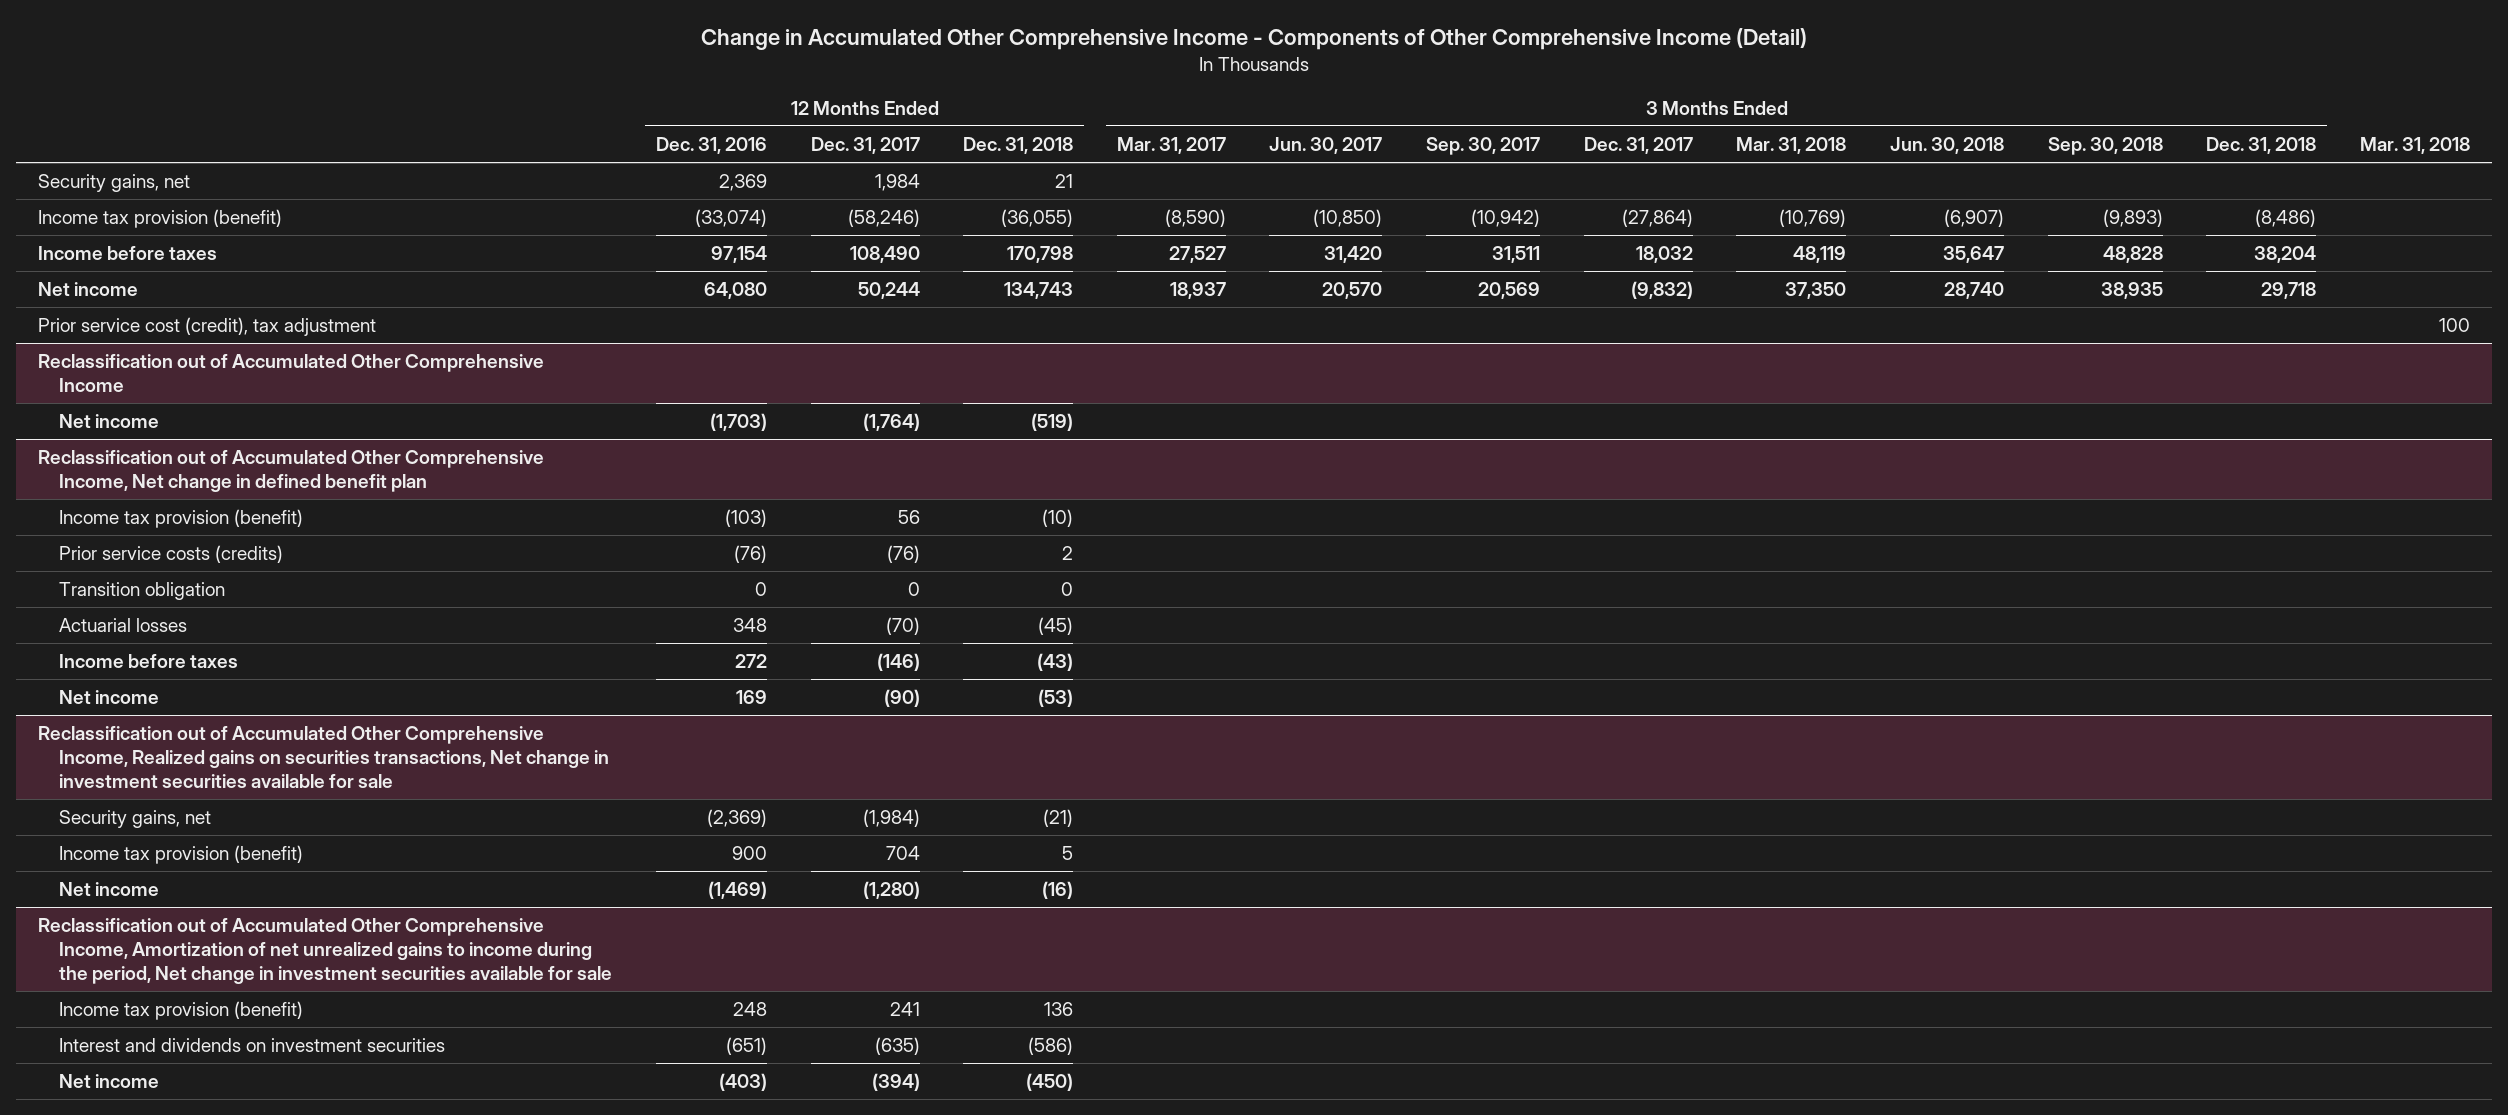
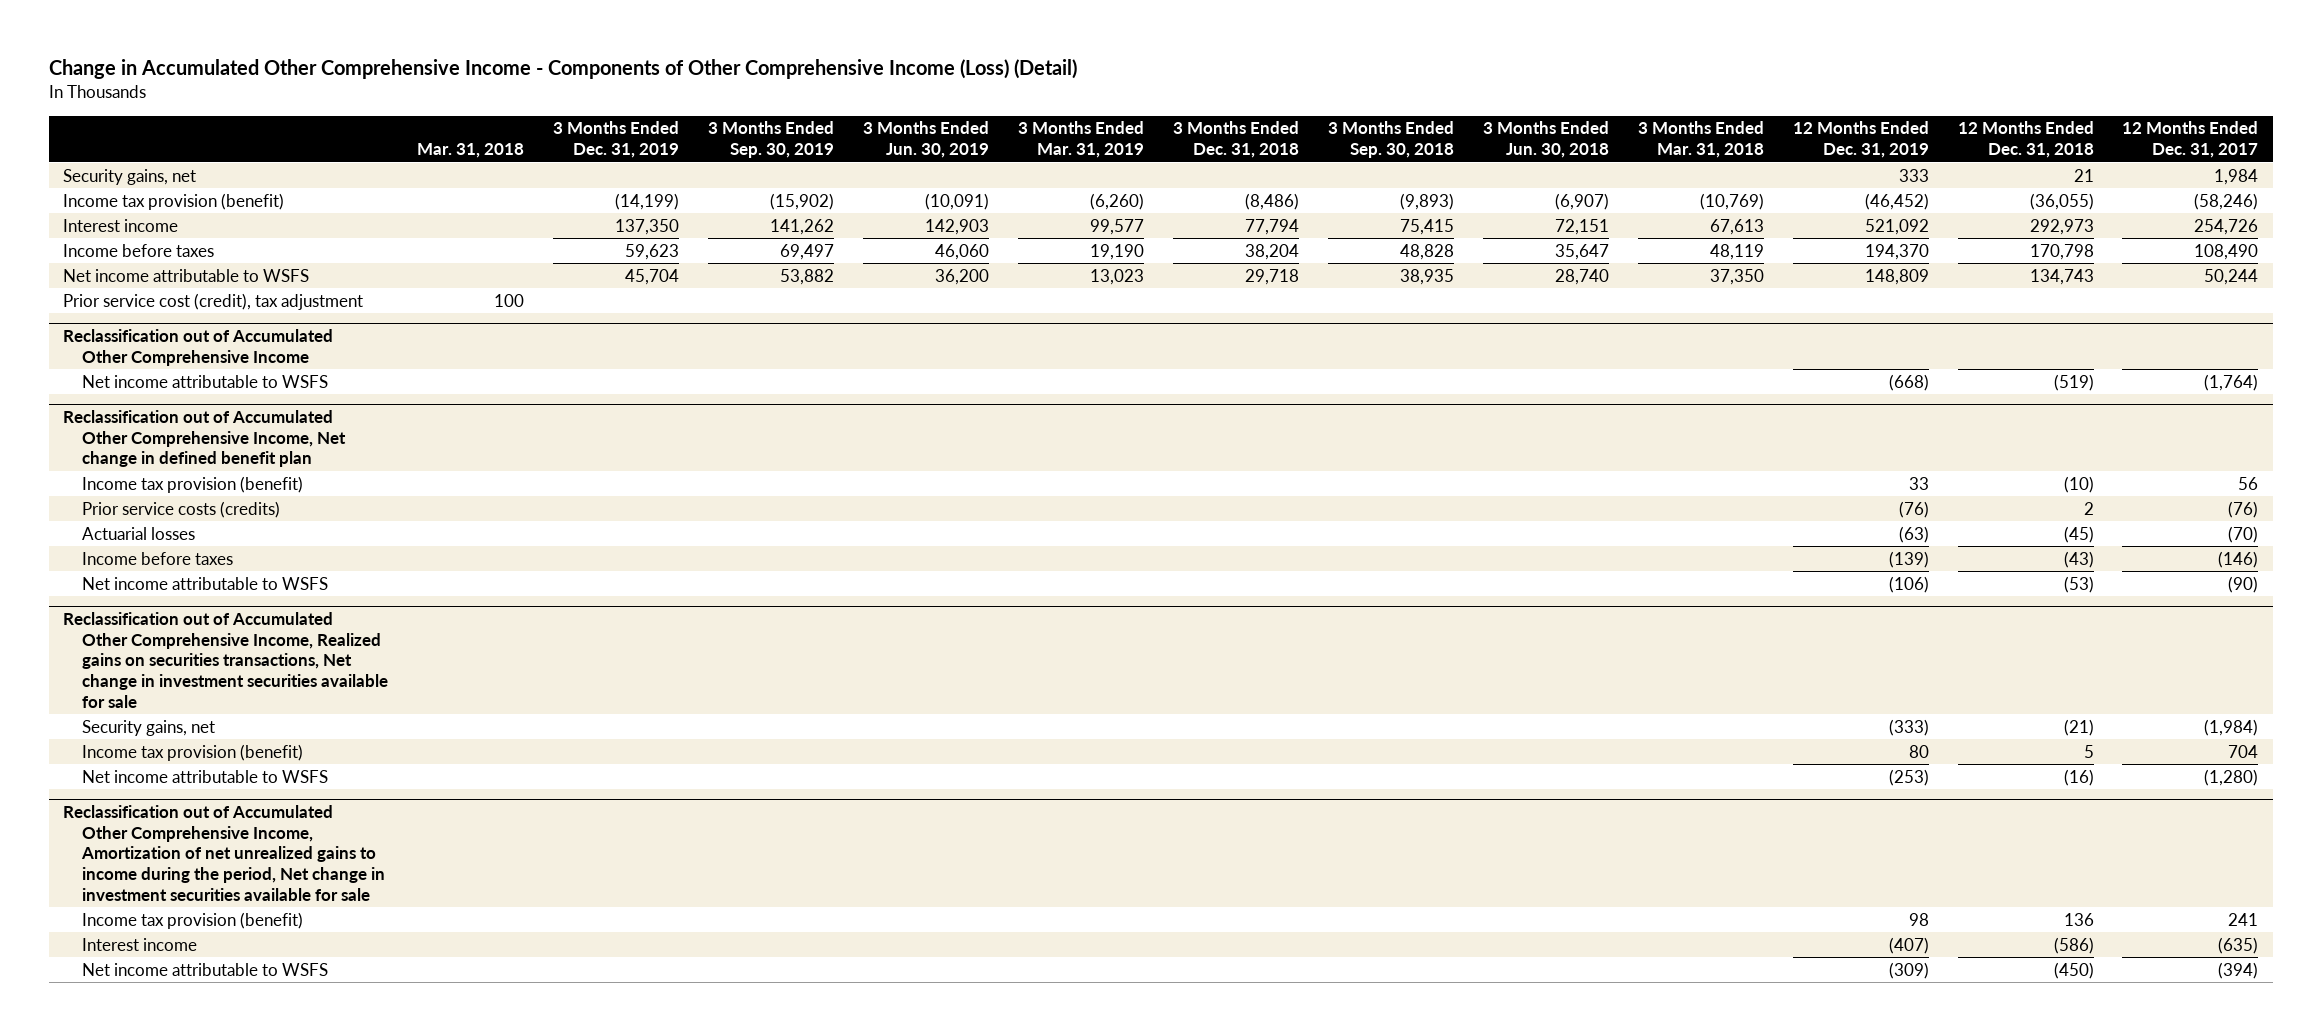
[700,28,1807,51] Change in Accumulated Other Comprehensive Income - Components of Other Comprehensive Income (Detail) -> [48,59,1077,80] Change in Accumulated Other Comprehensive Income - Components of Other Comprehensive Income (Loss) (Detail)
[655,136,767,154] Dec. 31, 2016 -> none
[1116,136,1226,154] Mar. 31, 2017 -> none
[1269,136,1383,154] Jun. 30, 2017 -> none
[1426,136,1541,155] Sep. 30, 2017 -> none
[1583,136,1693,154] Dec. 31, 2017 -> none
none -> [553,121,680,159] 3 Months Ended Dec. 31, 2019
none -> [707,121,834,159] 3 Months Ended Sep. 30, 2019
none -> [862,121,989,159] 3 Months Ended Jun. 30, 2019
none -> [1017,121,1144,159] 3 Months Ended Mar. 31, 2019
none -> [1792,121,1929,159] 12 Months Ended Dec. 31, 2019
none -> [63,218,179,232] Interest income
[37,281,138,296] Net income -> [63,268,310,282] Net income attributable to WSFS
[59,413,160,428] Net income -> [82,374,329,388] Net income attributable to WSFS
[59,581,226,600] Transition obligation -> none
[59,689,160,704] Net income -> [82,576,329,590] Net income attributable to WSFS
[59,881,160,896] Net income -> [82,769,329,783] Net income attributable to WSFS
[59,1037,446,1052] Interest and dividends on investment securities -> [82,937,198,951] Interest income
[59,1073,160,1088] Net income -> [82,962,329,976] Net income attributable to WSFS

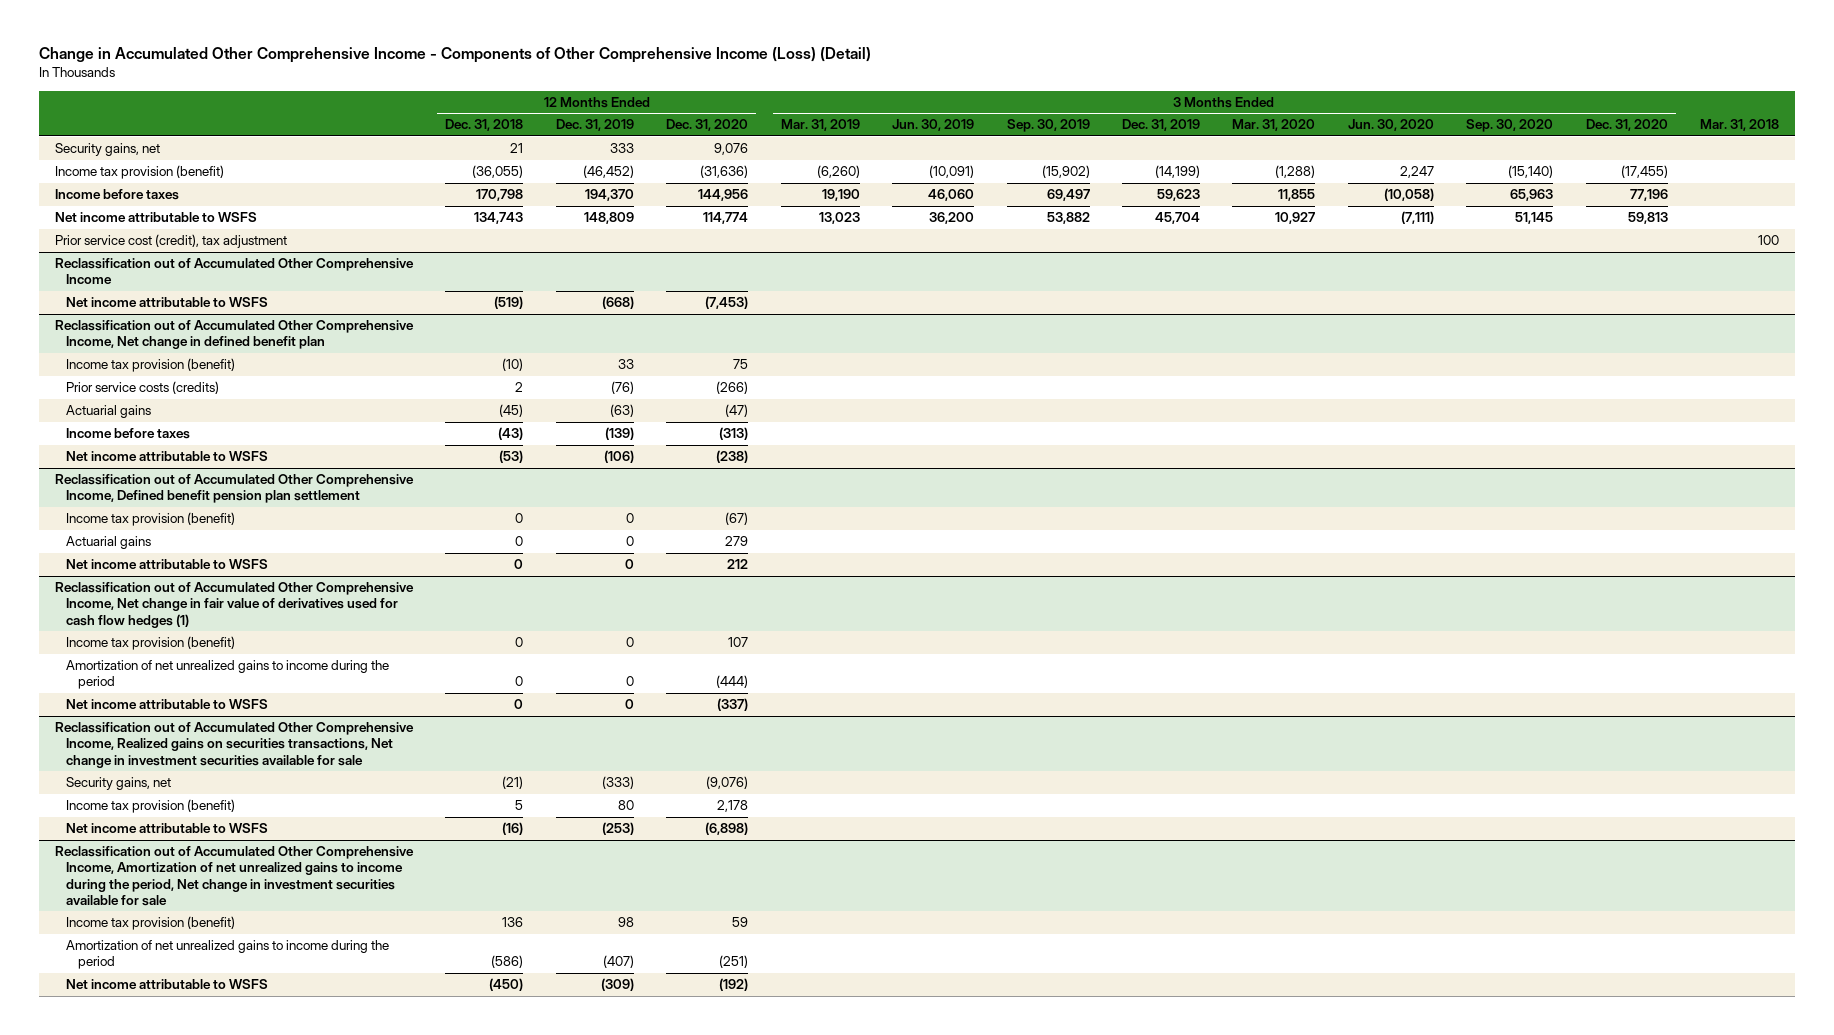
[1172,121,1299,159] 3 Months Ended Dec. 31, 2018 -> none
[1327,121,1454,159] 3 Months Ended Sep. 30, 2018 -> none
[1482,121,1609,159] 3 Months Ended Jun. 30, 2018 -> none
[1637,121,1764,159] 3 Months Ended Mar. 31, 2018 -> none
[2122,121,2259,159] 12 Months Ended Dec. 31, 2017 -> none
none -> [666,119,749,132] Dec. 31, 2020
none -> [1232,119,1316,132] Mar. 31, 2020
none -> [1347,119,1434,132] Jun. 30, 2020
none -> [1466,119,1554,133] Sep. 30, 2020
none -> [1585,119,1668,132] Dec. 31, 2020
[63,218,179,232] Interest income -> none
[82,526,196,540] Actuarial losses -> [66,405,152,419] Actuarial gains
none -> [54,474,414,504] Reclassification out of Accumulated Other Comprehensive Income, Defined benefit pension plan settlement
none -> [66,512,236,527] Income tax provision (benefit)
none -> [66,536,152,550] Actuarial gains
none -> [66,559,269,570] Net income attributable to WSFS
none -> [54,582,414,628] Reclassification out of Accumulated Other Comprehensive Income, Net change in fair value of derivatives used for cash flow hedges (1)
none -> [66,636,236,651] Income tax provision (benefit)
none -> [66,660,390,690] Amortization of net unrealized gains to income during the period
none -> [66,699,269,710] Net income attributable to WSFS
[82,937,198,951] Interest income -> [66,940,390,970] Amortization of net unrealized gains to income during the period

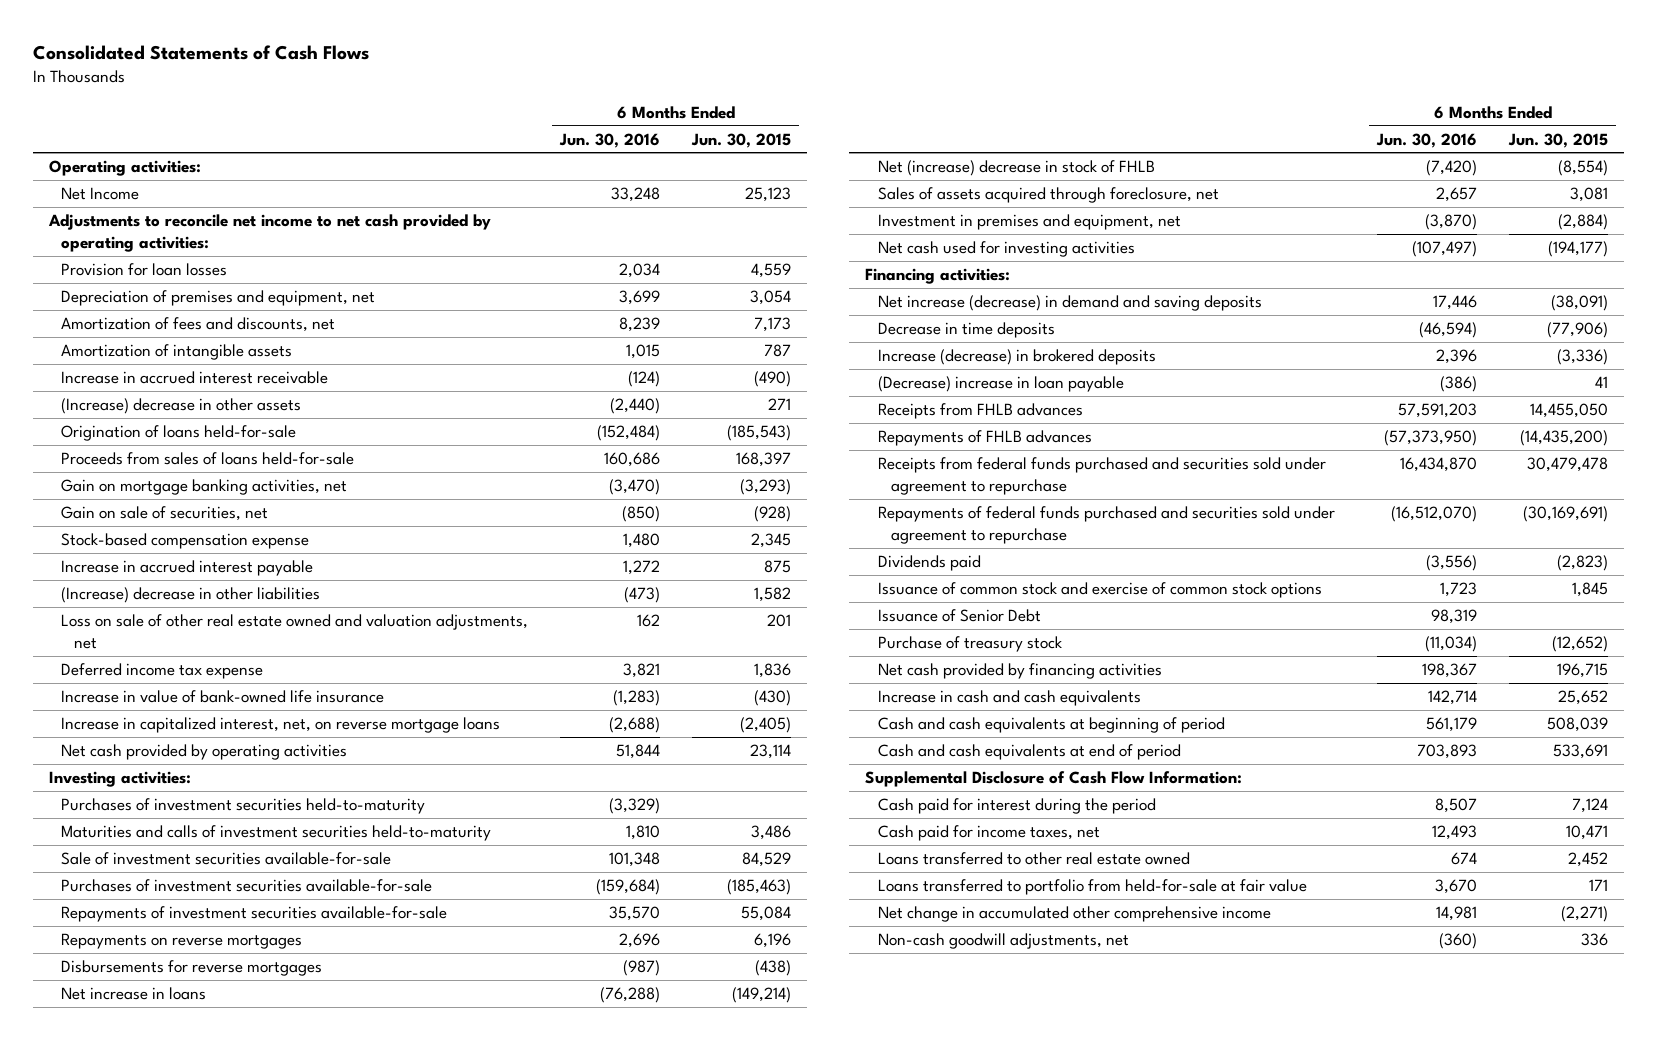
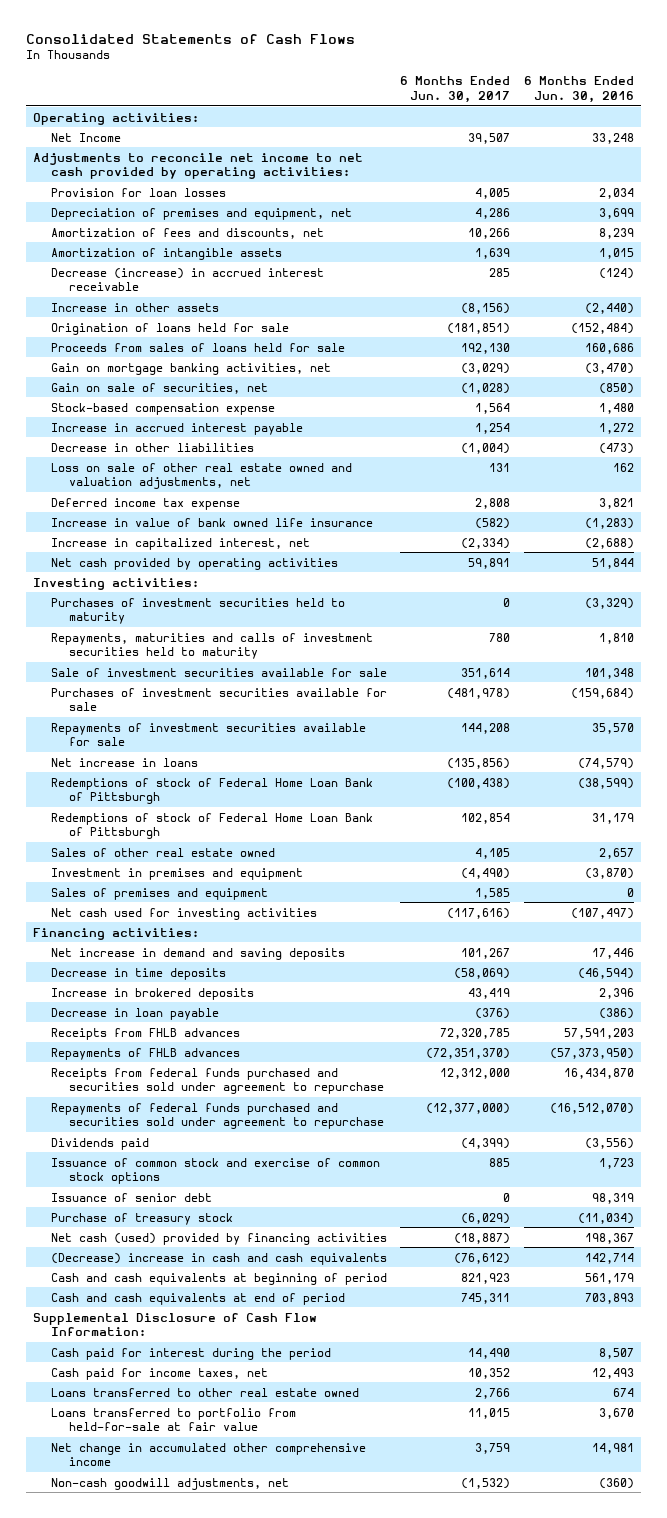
[691,132,792,148] Jun. 30, 2015 -> none
none -> [400,76,511,103] 6 Months Ended Jun. 30, 2017
[61,371,329,385] Increase in accrued interest receivable -> [50,267,324,292] Decrease (increase) in accrued interest receivable
[61,398,302,415] (Increase) decrease in other assets -> [50,302,219,312] Increase in other assets
[61,425,297,442] Origination of loans held-for-sale -> [50,322,289,335] Origination of loans held for sale
[61,452,355,466] Proceeds from sales of loans held-for-sale -> [50,342,345,352] Proceeds from sales of loans held for sale
[61,587,321,604] (Increase) decrease in other liabilities -> [50,442,254,452] Decrease in other liabilities
[61,690,385,704] Increase in value of bank-owned life insurance -> [50,517,373,527] Increase in value of bank owned life insurance
[61,717,501,734] Increase in capitalized interest, net, on reverse mortgage loans -> [50,537,310,550] Increase in capitalized interest, net
[61,933,303,950] Repayments on reverse mortgages -> none
[61,960,323,977] Disbursements for reverse mortgages -> none
[878,160,1156,177] Net (increase) decrease in stock of FHLB -> none
[61,798,426,815] Purchases of investment securities held-to-maturity -> [50,597,345,625] Purchases of investment securities held to maturity
[61,825,492,842] Maturities and calls of investment securities held-to-maturity -> [50,632,373,660] Repayments, maturities and calls of investment securities held to maturity
[61,852,392,866] Sale of investment securities available-for-sale -> [50,667,387,677] Sale of investment securities available for sale
[61,879,433,893] Purchases of investment securities available-for-sale -> [50,687,387,712] Purchases of investment securities available for sale
[61,906,448,923] Repayments of investment securities available-for-sale -> [50,722,366,747] Repayments of investment securities available for sale
[600,987,661,1004] (76,288) -> [578,757,635,769] (74,579)
none -> [50,777,373,805] Redemptions of stock of Federal Home Loan Bank of Pittsburgh
none -> [50,812,373,840] Redemptions of stock of Federal Home Loan Bank of Pittsburgh
[878,187,1220,204] Sales of assets acquired through foreclosure, net -> [50,847,275,857] Sales of other real estate owned
[878,214,1182,231] Investment in premises and equipment, net -> [50,867,303,880] Investment in premises and equipment
none -> [50,887,268,900] Sales of premises and equipment
[878,295,1263,312] Net increase (decrease) in demand and saving deposits -> [50,947,345,960] Net increase in demand and saving deposits
[878,349,1157,366] Increase (decrease) in brokered deposits -> [50,987,254,1000] Increase in brokered deposits
[878,376,1125,393] (Decrease) increase in loan payable -> [50,1007,219,1020] Decrease in loan payable
[878,609,1042,623] Issuance of Senior Debt -> [50,1192,212,1202] Issuance of senior debt
[878,663,1163,680] Net cash provided by financing activities -> [50,1232,387,1245] Net cash (used) provided by financing activities
[878,690,1142,707] Increase in cash and cash equivalents -> [50,1252,387,1265] (Decrease) increase in cash and cash equivalents

